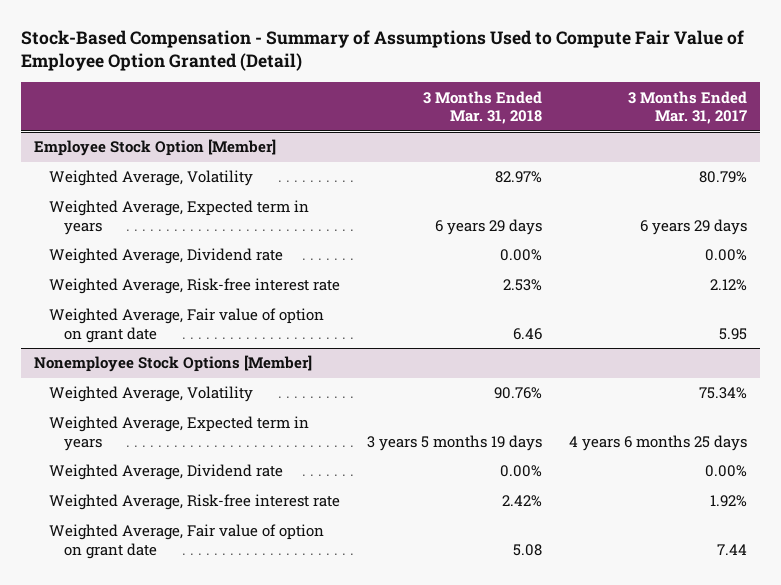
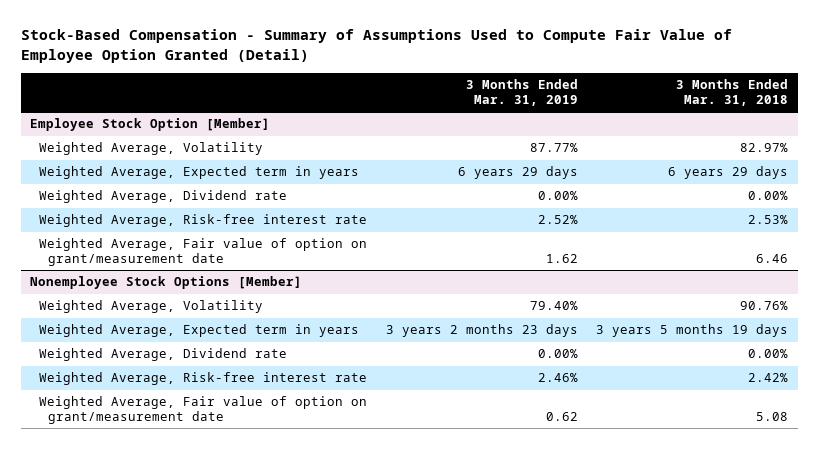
[627,90,747,125] 3 Months Ended Mar. 31, 2017 -> none
none -> [465,78,578,106] 3 Months Ended Mar. 31, 2019
[49,308,325,343] Weighted Average, Fair value of option on grant date -> [38,238,367,267] Weighted Average, Fair value of option on grant/measurement date
[49,524,325,559] Weighted Average, Fair value of option on grant date -> [38,396,367,425] Weighted Average, Fair value of option on grant/measurement date

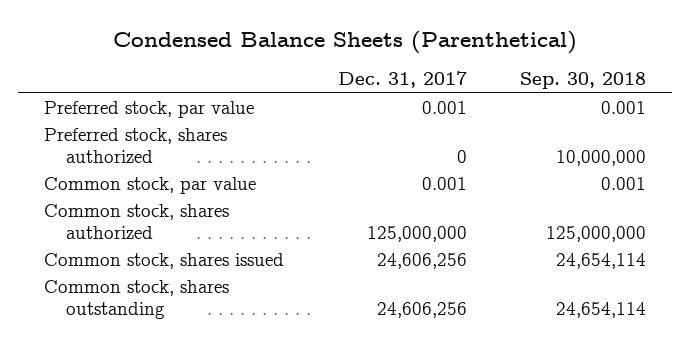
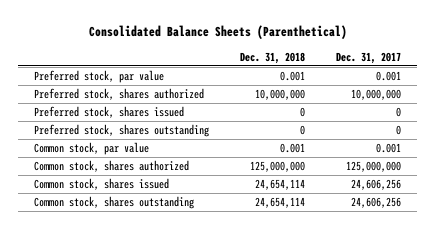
[113,30,578,54] Condensed Balance Sheets (Parenthetical) -> [88,24,347,39] Consolidated Balance Sheets (Parenthetical)
[519,72,646,90] Sep. 30, 2018 -> none
none -> [240,51,306,64] Dec. 31, 2018
[456,149,467,163] 0 -> [351,89,402,101] 10,000,000
none -> [33,106,184,119] Preferred stock, shares issued
none -> [33,124,209,138] Preferred stock, shares outstanding

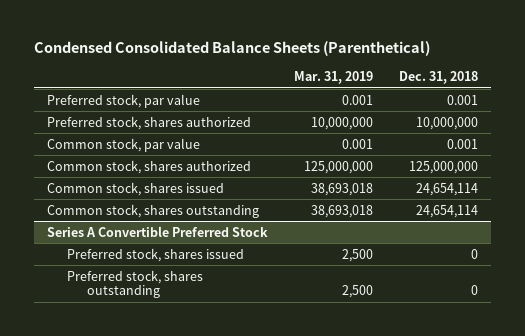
[88,24,347,39] Consolidated Balance Sheets (Parenthetical) -> [33,41,430,57] Condensed Consolidated Balance Sheets (Parenthetical)
[336,51,402,64] Dec. 31, 2017 -> none
none -> [293,71,373,85] Mar. 31, 2019
[33,106,184,119] Preferred stock, shares issued -> none
[33,124,209,138] Preferred stock, shares outstanding -> none
none -> [46,225,268,237] Series A Convertible Preferred Stock
none -> [66,247,244,262] Preferred stock, shares issued
none -> [66,269,203,299] Preferred stock, shares outstanding

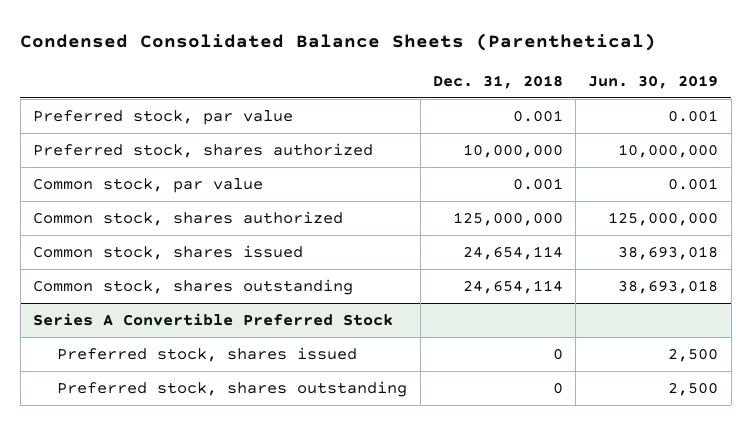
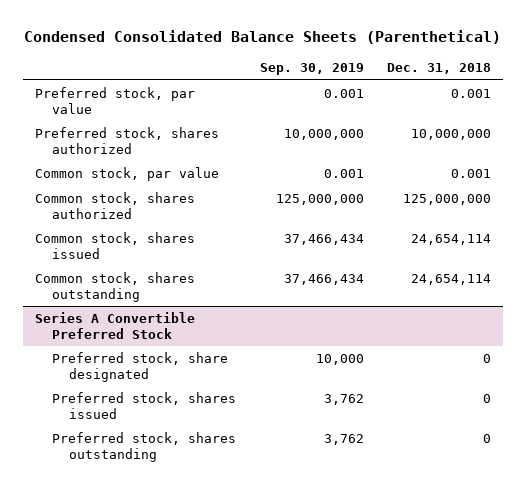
[588,74,719,89] Jun. 30, 2019 -> none
none -> [259,62,364,75] Sep. 30, 2019
none -> [51,351,228,382] Preferred stock, share designated

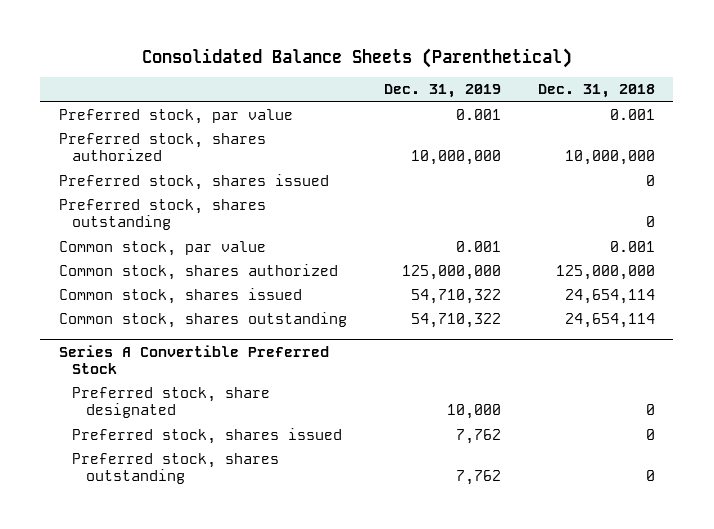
[23,30,501,45] Condensed Consolidated Balance Sheets (Parenthetical) -> [141,47,572,68] Consolidated Balance Sheets (Parenthetical)
[259,62,364,75] Sep. 30, 2019 -> none
none -> [383,84,501,99] Dec. 31, 2019
none -> [58,174,329,191] Preferred stock, shares issued
none -> [58,199,266,231] Preferred stock, shares outstanding

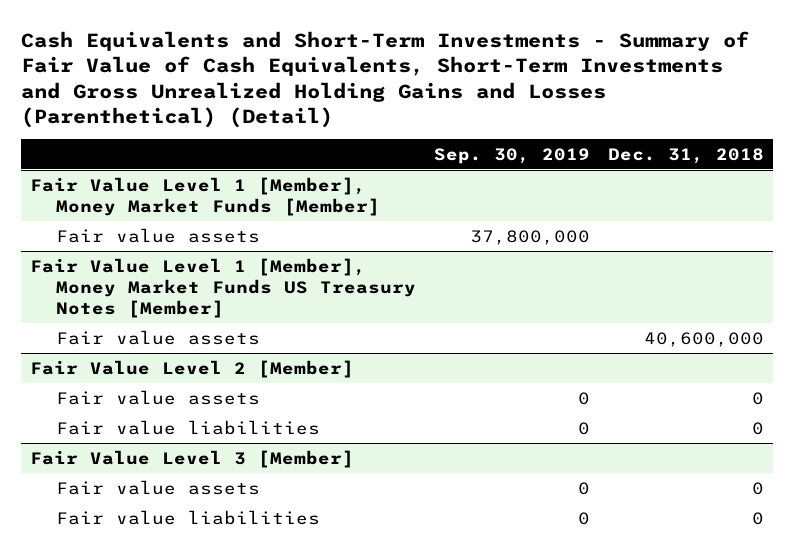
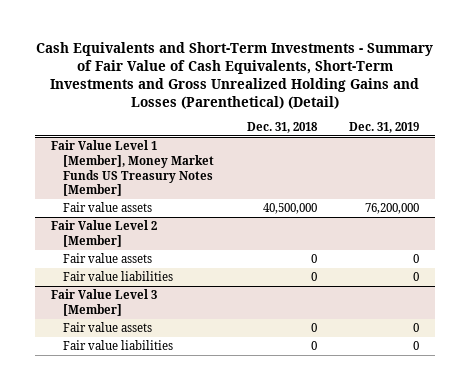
[434,147,591,164] Sep. 30, 2019 -> none
none -> [349,122,420,134] Dec. 31, 2019
[30,176,381,216] Fair Value Level 1 [Member], Money Market Funds [Member] -> none
[56,227,261,243] Fair value assets -> none
[644,331,765,347] 40,600,000 -> [262,203,317,215] 40,500,000

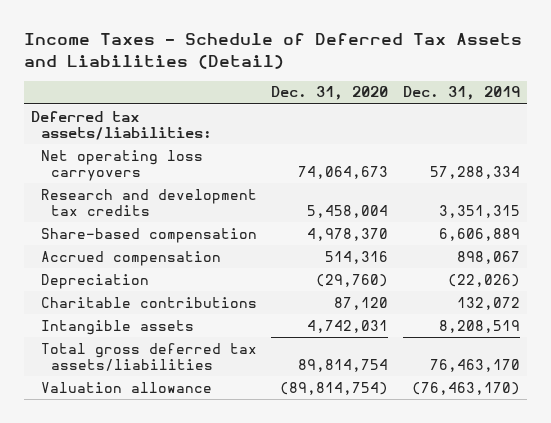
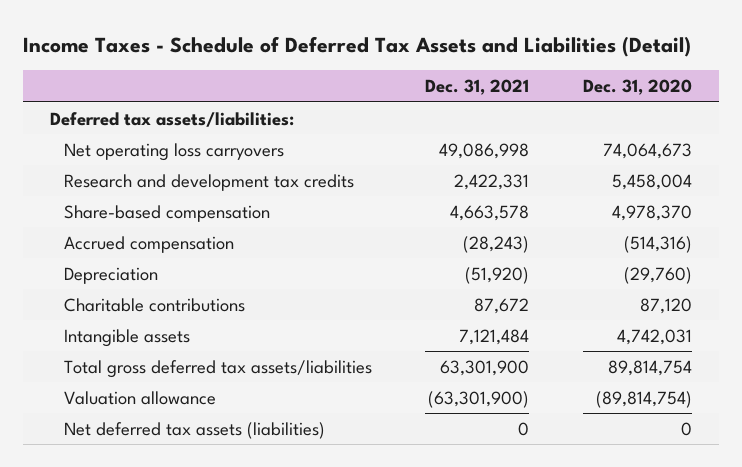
[402,86,520,101] Dec. 31, 2019 -> none
none -> [425,79,530,96] Dec. 31, 2021
[325,250,389,264] 514,316 -> [624,235,693,253] (514,316)
none -> [63,421,325,439] Net deferred tax assets (liabilities)

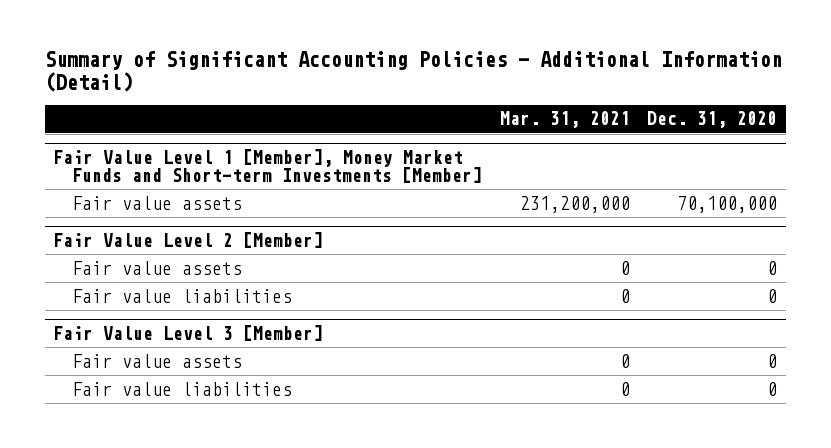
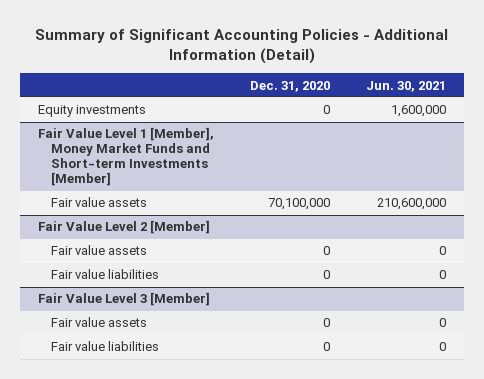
[499,111,630,129] Mar. 31, 2021 -> none
none -> [365,80,446,92] Jun. 30, 2021
none -> [37,105,146,118] Equity investments

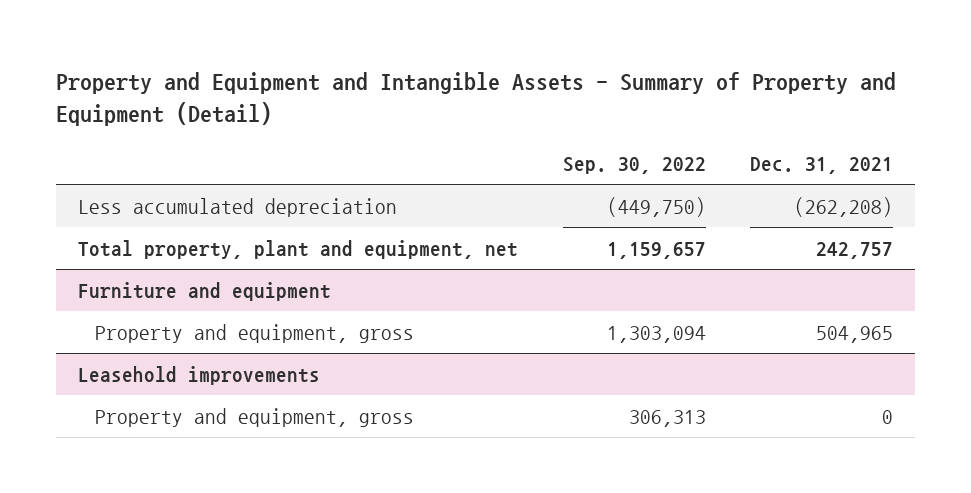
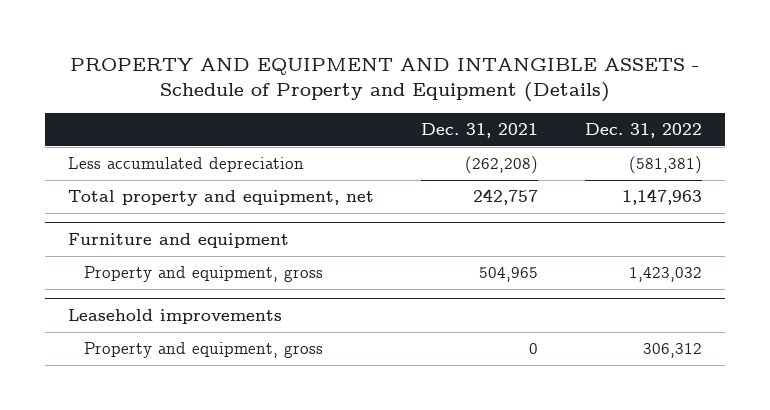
[56,71,897,127] Property and Equipment and Intangible Assets - Summary of Property and Equipment (Detail) -> [70,57,700,103] PROPERTY AND EQUIPMENT AND INTANGIBLE ASSETS - Schedule of Property and Equipment (Details)
[562,156,706,174] Sep. 30, 2022 -> none
none -> [584,122,702,138] Dec. 31, 2022
[78,239,519,259] Total property, plant and equipment, net -> [68,190,375,207] Total property and equipment, net

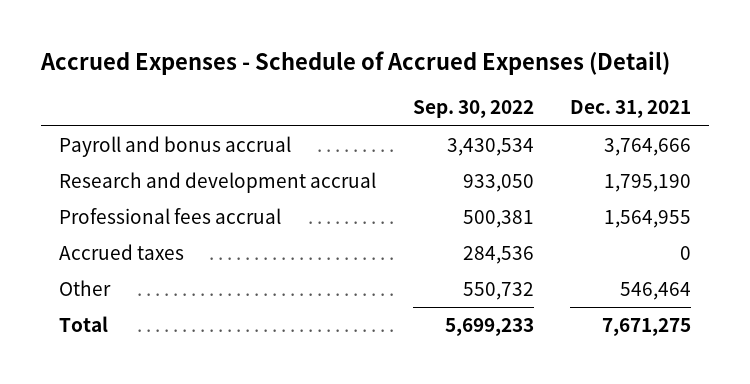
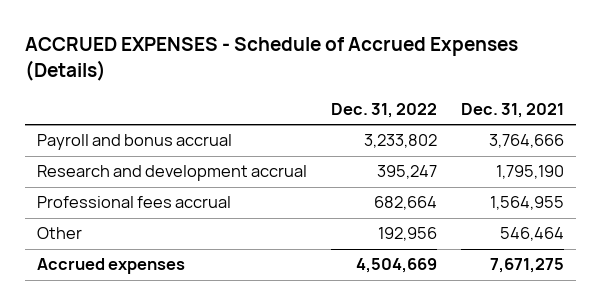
[39,51,670,76] Accrued Expenses - Schedule of Accrued Expenses (Detail) -> [25,37,519,81] ACCRUED EXPENSES - Schedule of Accrued Expenses (Details)
[412,100,534,119] Sep. 30, 2022 -> none
none -> [330,102,437,118] Dec. 31, 2022
[58,244,184,261] Accrued taxes -> none
[58,316,108,333] Total -> [37,258,186,275] Accrued expenses

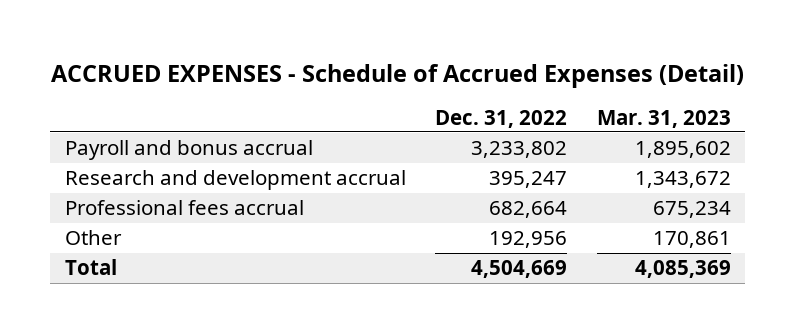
[25,37,519,81] ACCRUED EXPENSES - Schedule of Accrued Expenses (Details) -> [50,64,744,89] ACCRUED EXPENSES - Schedule of Accrued Expenses (Detail)
[460,102,564,118] Dec. 31, 2021 -> none
none -> [596,109,731,128] Mar. 31, 2023
[37,258,186,275] Accrued expenses -> [65,259,118,276] Total

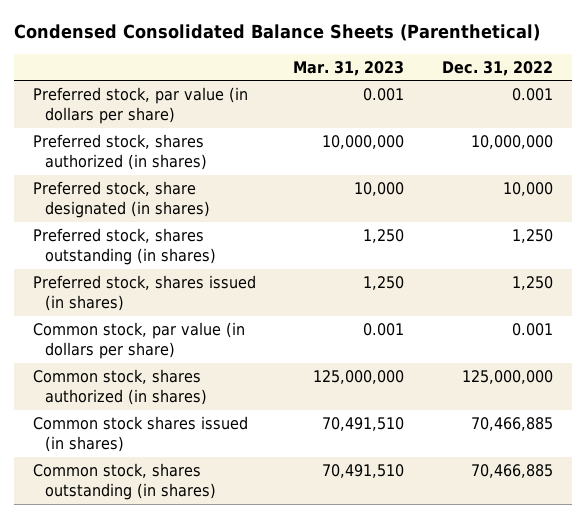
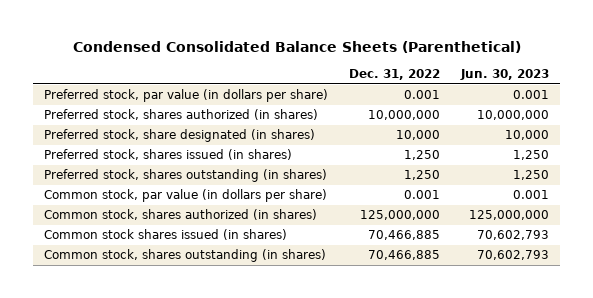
[293,60,405,76] Mar. 31, 2023 -> none
none -> [460,69,550,81] Jun. 30, 2023
[32,228,216,266] Preferred stock, shares outstanding (in shares) -> [43,169,327,183] Preferred stock, shares outstanding (in shares)

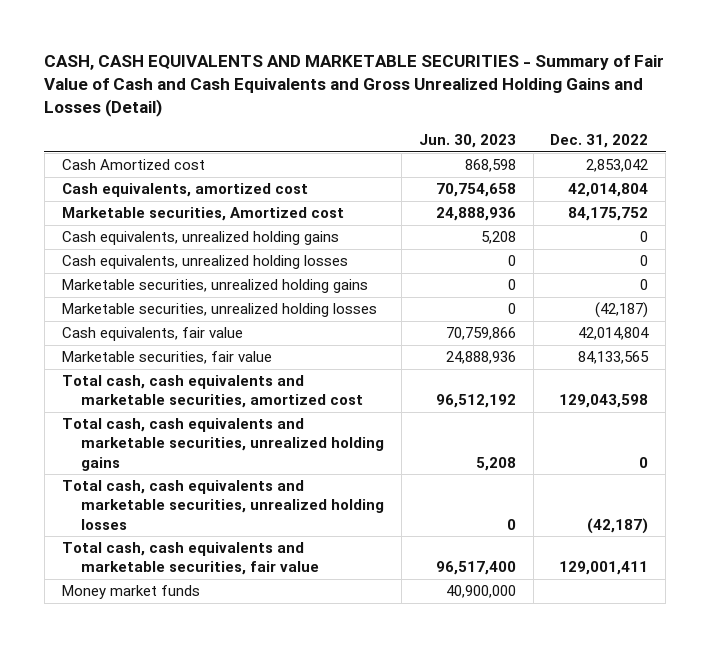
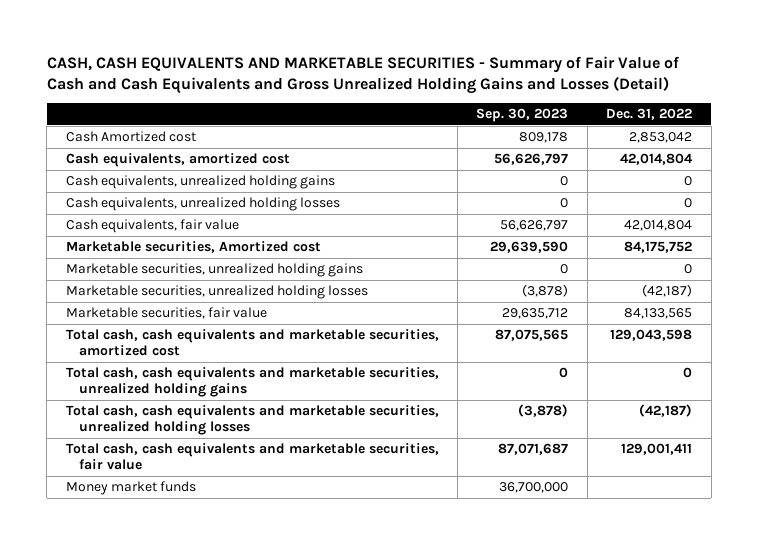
[418,134,516,149] Jun. 30, 2023 -> none
none -> [476,108,569,123] Sep. 30, 2023
[61,327,243,342] Cash equivalents, fair value -> [65,219,239,234] Cash equivalents, fair value
[61,207,344,222] Marketable securities, Amortized cost -> [65,241,321,254] Marketable securities, Amortized cost

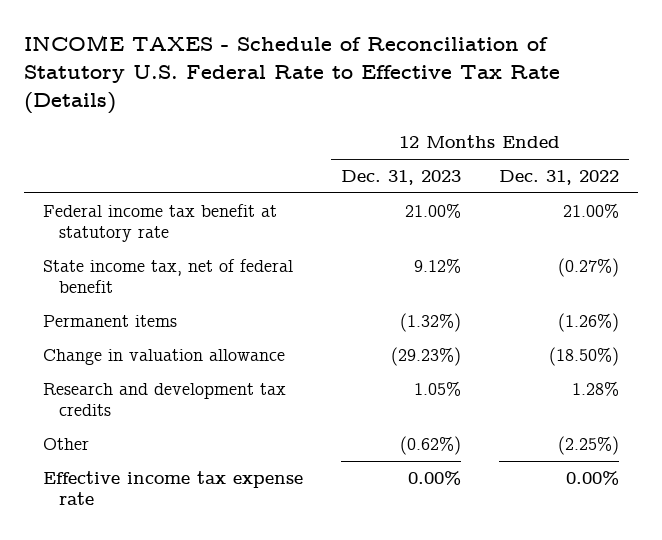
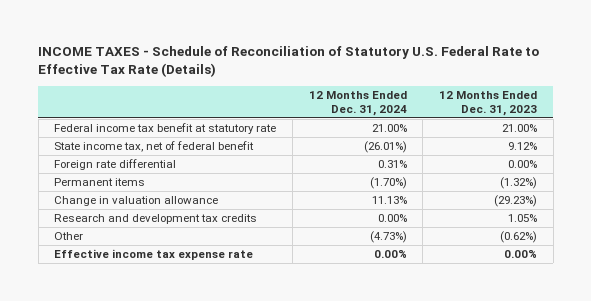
[499,170,620,186] Dec. 31, 2022 -> none
none -> [308,90,407,116] 12 Months Ended Dec. 31, 2024
none -> [54,158,177,170] Foreign rate differential

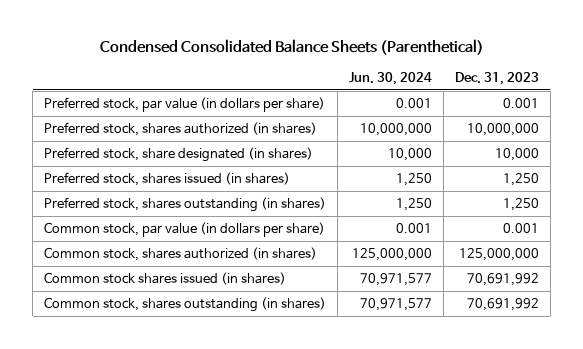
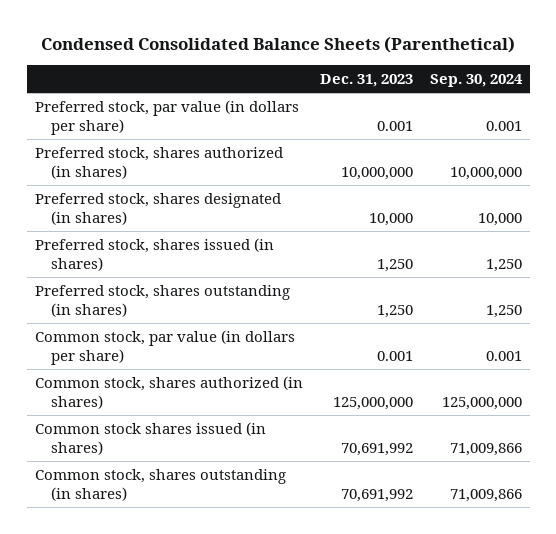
[349,71,433,85] Jun. 30, 2024 -> none
none -> [429,73,523,87] Sep. 30, 2024
[44,147,314,163] Preferred stock, share designated (in shares) -> [34,193,281,225] Preferred stock, shares designated (in shares)

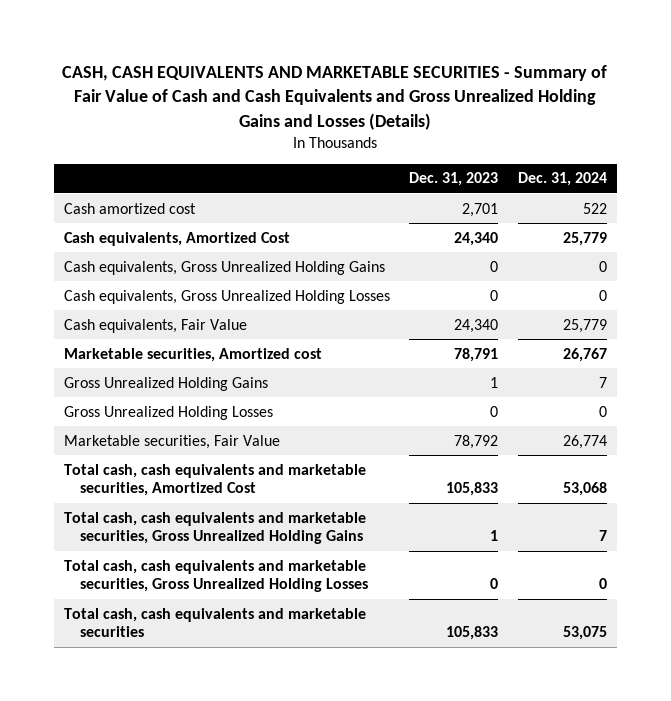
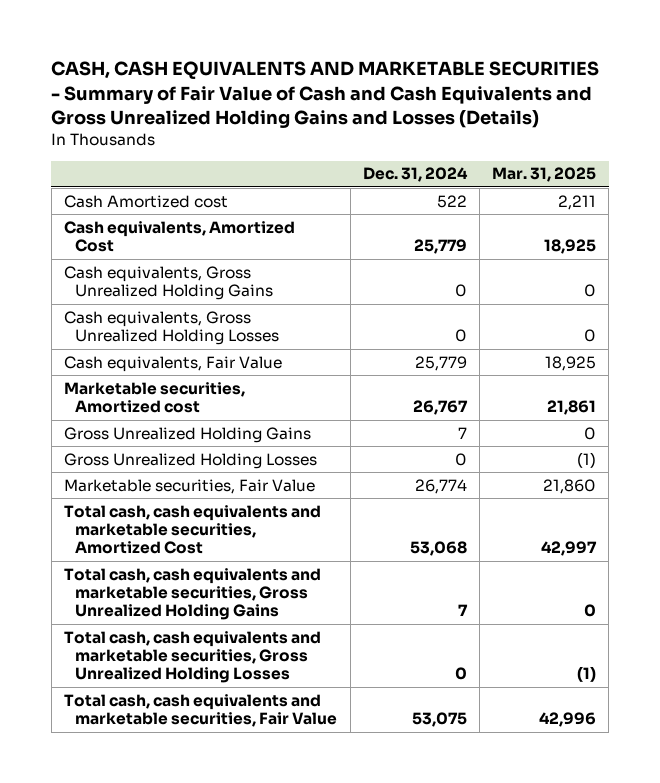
[409,172,499,187] Dec. 31, 2023 -> none
none -> [492,167,597,183] Mar. 31, 2025
[63,202,196,214] Cash amortized cost -> [63,194,228,208] Cash Amortized cost
[63,607,366,638] Total cash, cash equivalents and marketable securities -> [63,693,338,728] Total cash, cash equivalents and marketable securities, Fair Value

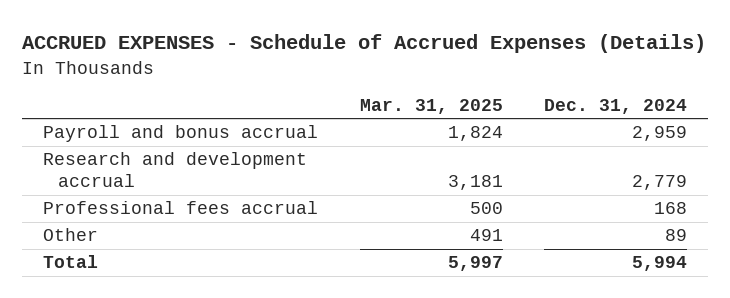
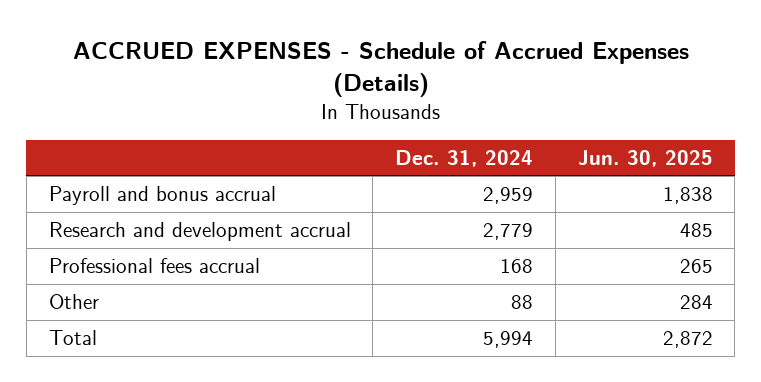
[359,98,503,114] Mar. 31, 2025 -> none
none -> [577,149,713,167] Jun. 30, 2025
[665,229,688,242] 89 -> [511,295,534,310] 88

